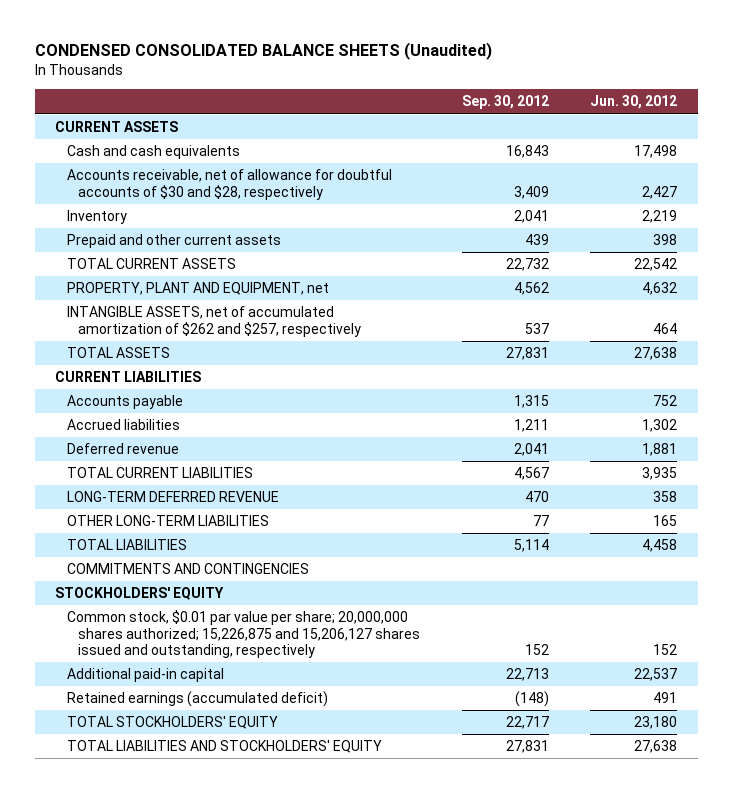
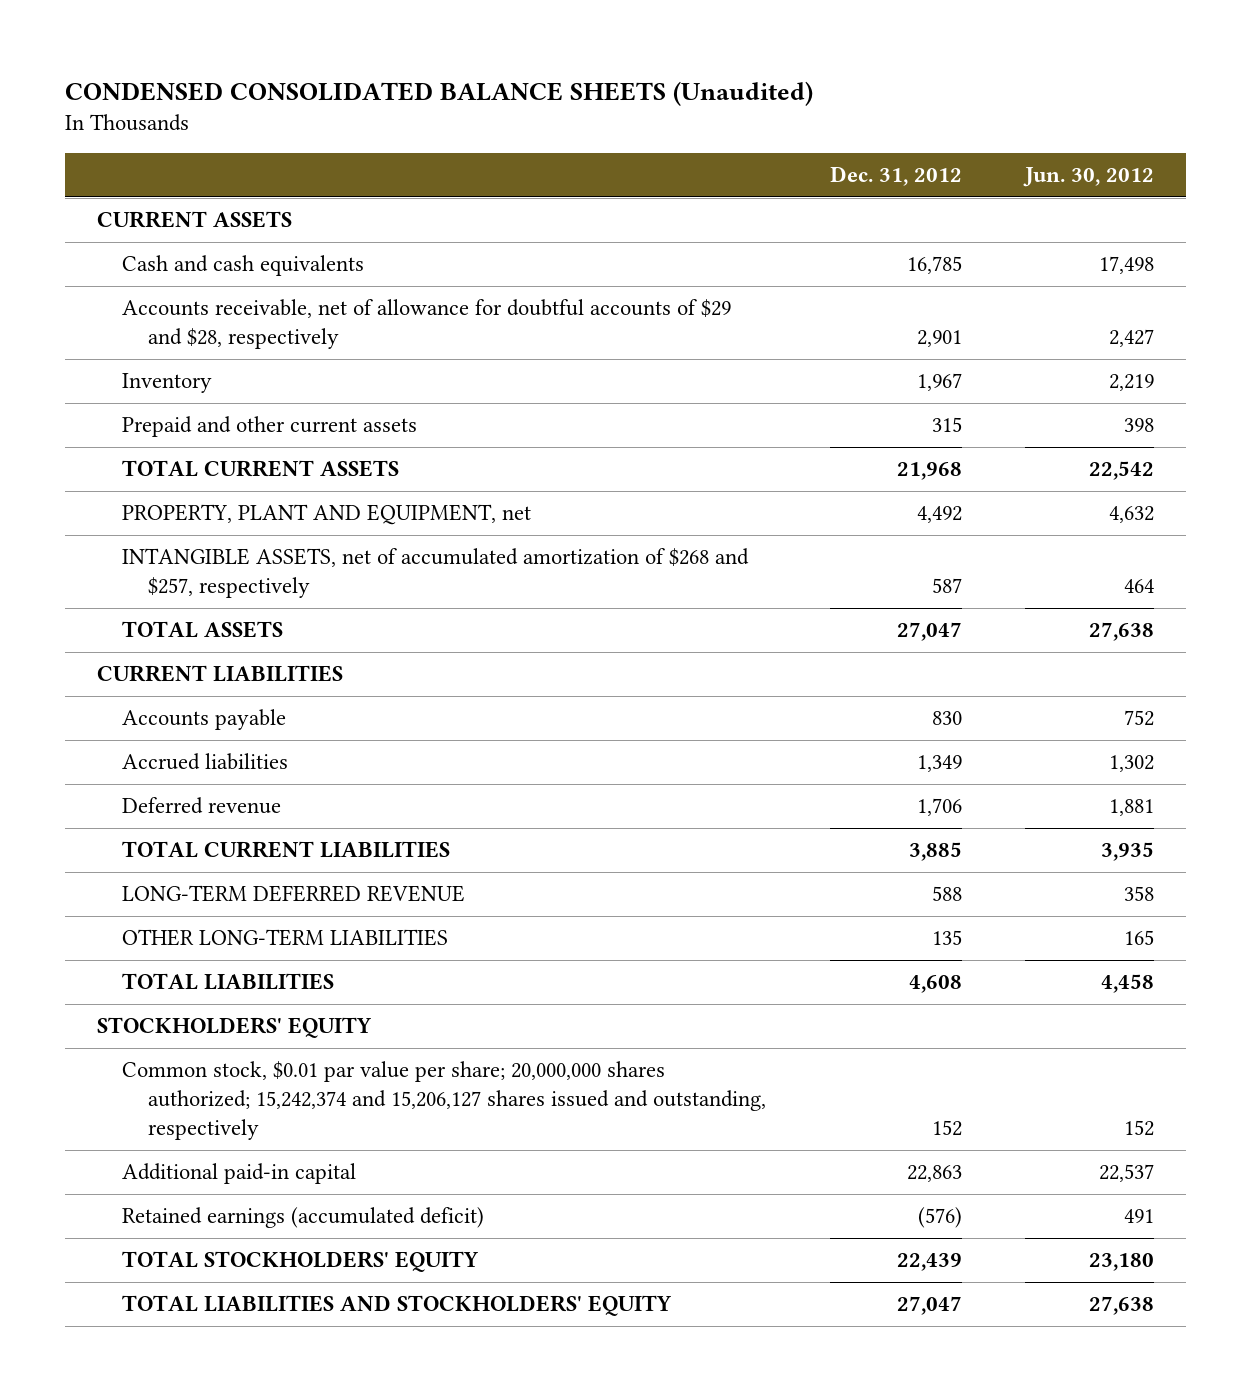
[461,95,549,110] Sep. 30, 2012 -> none
none -> [829,166,962,187] Dec. 31, 2012
[66,169,392,200] Accounts receivable, net of allowance for doubtful accounts of $30 and $28, respectively -> [122,299,732,350] Accounts receivable, net of allowance for doubtful accounts of $29 and $28, respectively
[66,306,362,337] INTANGIBLE ASSETS, net of accumulated amortization of $262 and $257, respectively -> [122,548,750,599] INTANGIBLE ASSETS, net of accumulated amortization of $268 and $257, respectively
[66,563,309,575] COMMITMENTS AND CONTINGENCIES -> none
[66,610,421,659] Common stock, $0.01 par value per share; 20,000,000 shares authorized; 15,226,875 and 15,206,127 shares issued and outstanding, respectively -> [122,1061,767,1141] Common stock, $0.01 par value per share; 20,000,000 shares authorized; 15,242,374 and 15,206,127 shares issued and outstanding, respectively

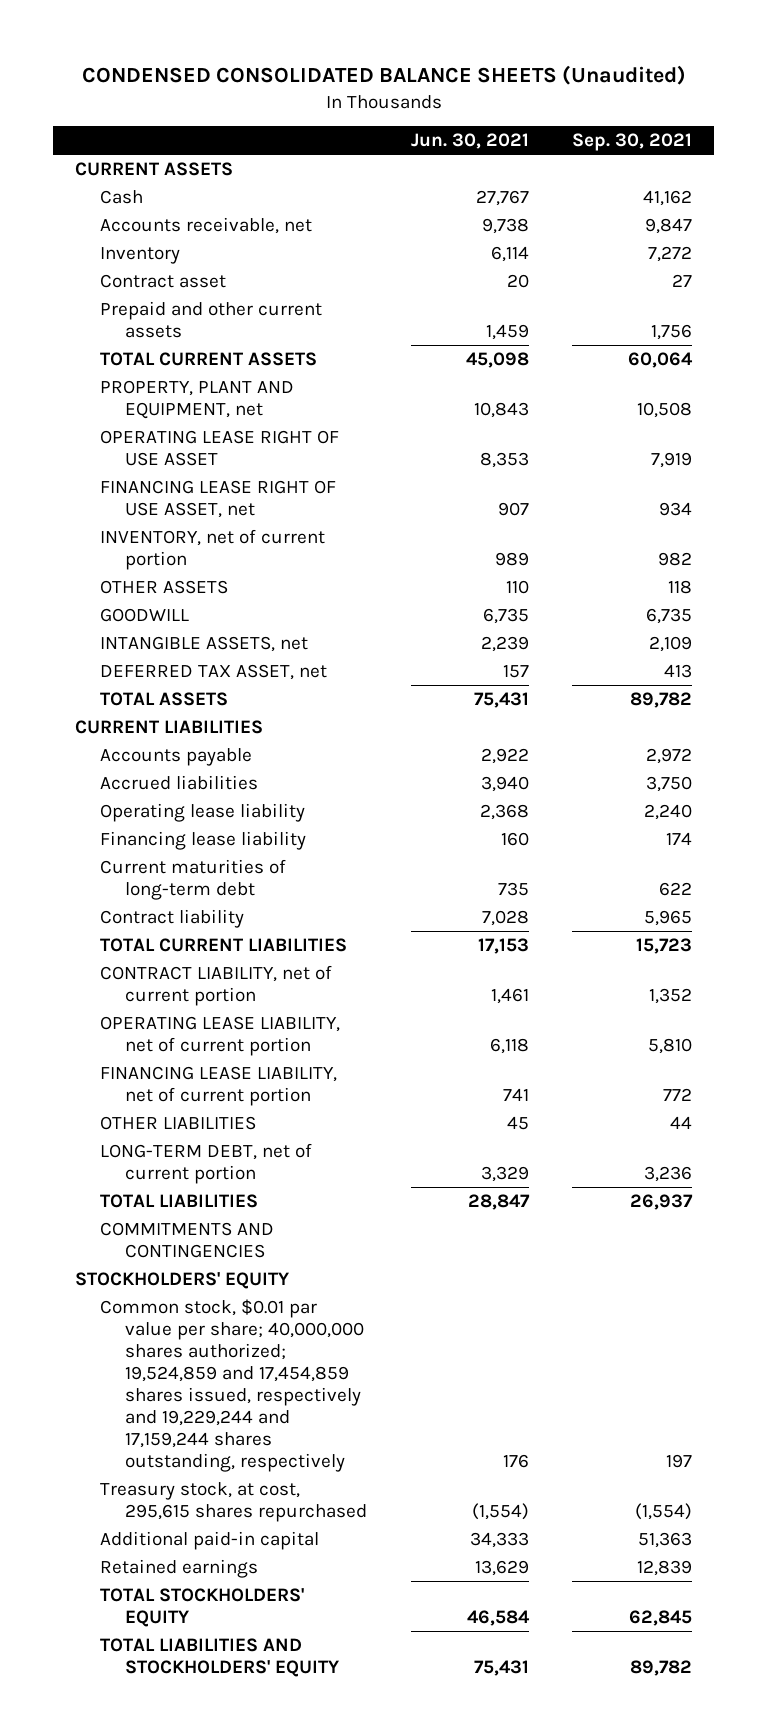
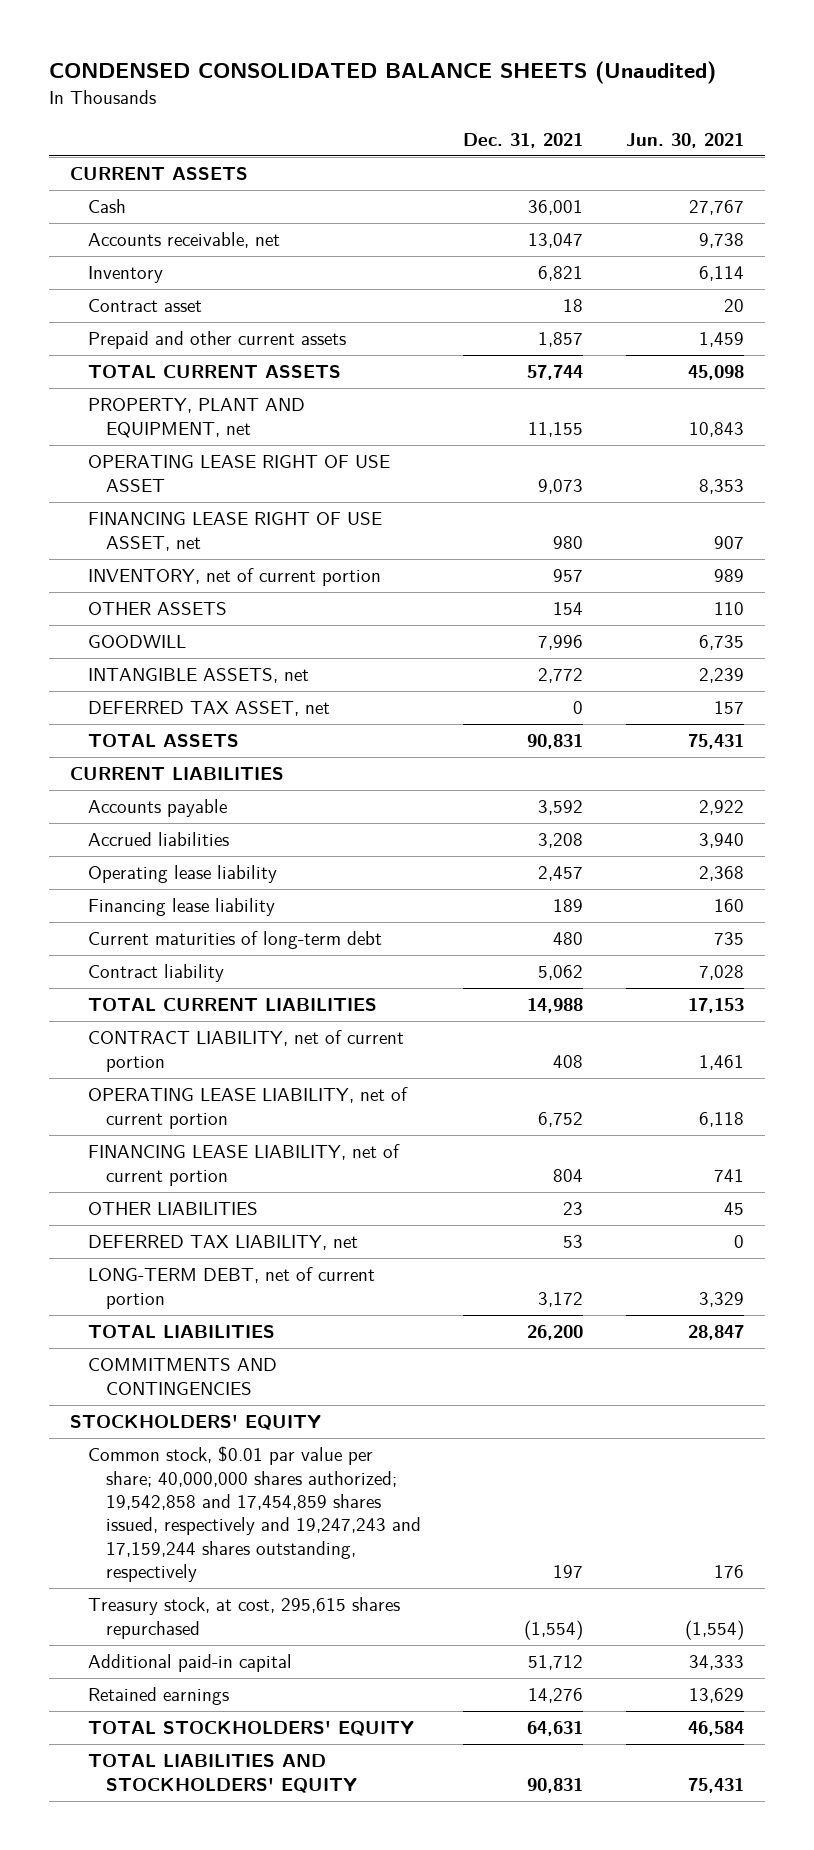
[572,133,693,152] Sep. 30, 2021 -> none
none -> [463,132,584,148] Dec. 31, 2021
none -> [88,1235,359,1251] DEFERRED TAX LIABILITY, net
[100,1298,365,1472] Common stock, $0.01 par value per share; 40,000,000 shares authorized; 19,524,859 and 17,454,859 shares issued, respectively and 19,229,244 and 17,159,244 shares outstanding, respectively -> [88,1446,422,1583] Common stock, $0.01 par value per share; 40,000,000 shares authorized; 19,542,858 and 17,454,859 shares issued, respectively and 19,247,243 and 17,159,244 shares outstanding, respectively

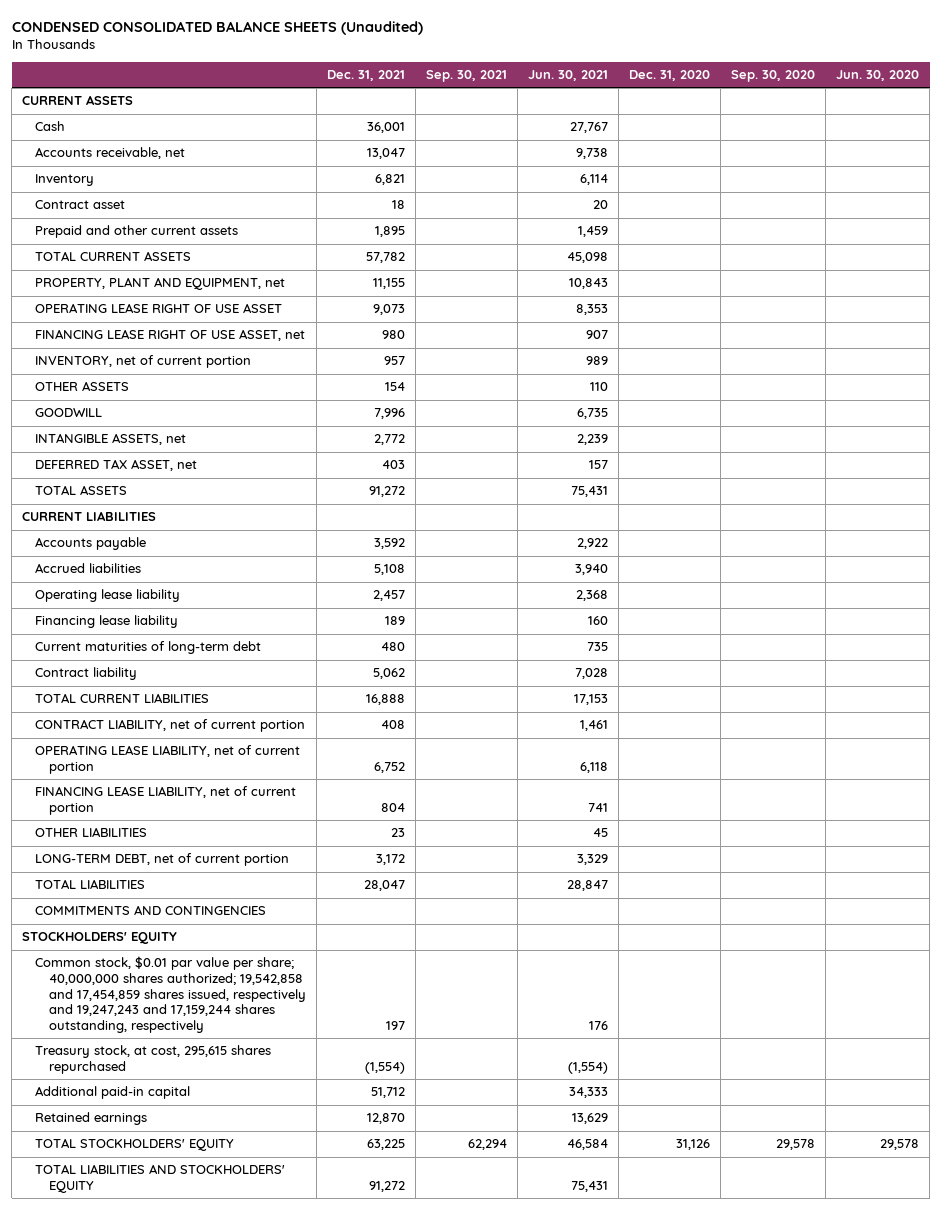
none -> [425,69,507,82] Sep. 30, 2021
none -> [629,69,711,81] Dec. 31, 2020
none -> [731,69,816,82] Sep. 30, 2020
none -> [836,69,920,81] Jun. 30, 2020
[538,332,584,348] 1,857 -> [374,226,405,238] 1,895
[527,365,584,381] 57,744 -> [365,252,405,264] 57,782
[573,701,584,715] 0 -> [381,460,405,470] 403
[527,734,584,750] 90,831 -> [368,486,405,498] 91,272
[538,833,584,849] 3,208 -> [373,564,405,576] 5,108
[527,998,584,1014] 14,988 -> [365,694,405,706] 16,888
[88,1235,359,1251] DEFERRED TAX LIABILITY, net -> none
[527,1325,584,1341] 26,200 -> [363,880,405,892] 28,047
[528,1688,584,1704] 14,276 -> [366,1113,405,1125] 12,870
[527,1721,584,1737] 64,631 -> [366,1139,405,1151] 63,225
[527,1777,584,1793] 90,831 -> [368,1180,405,1192] 91,272

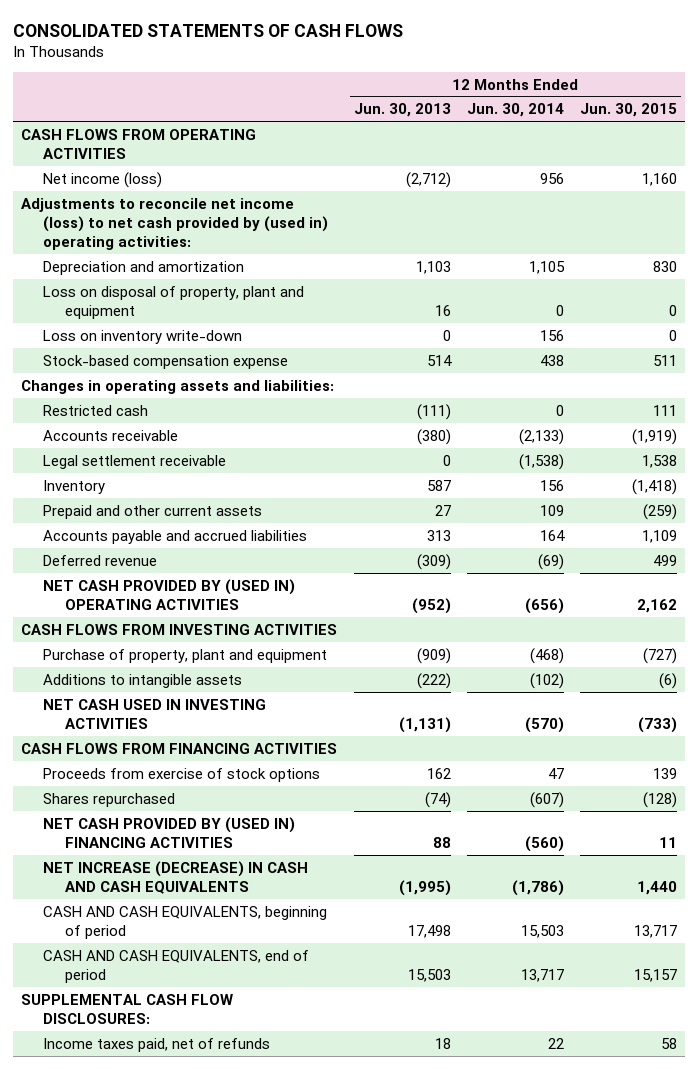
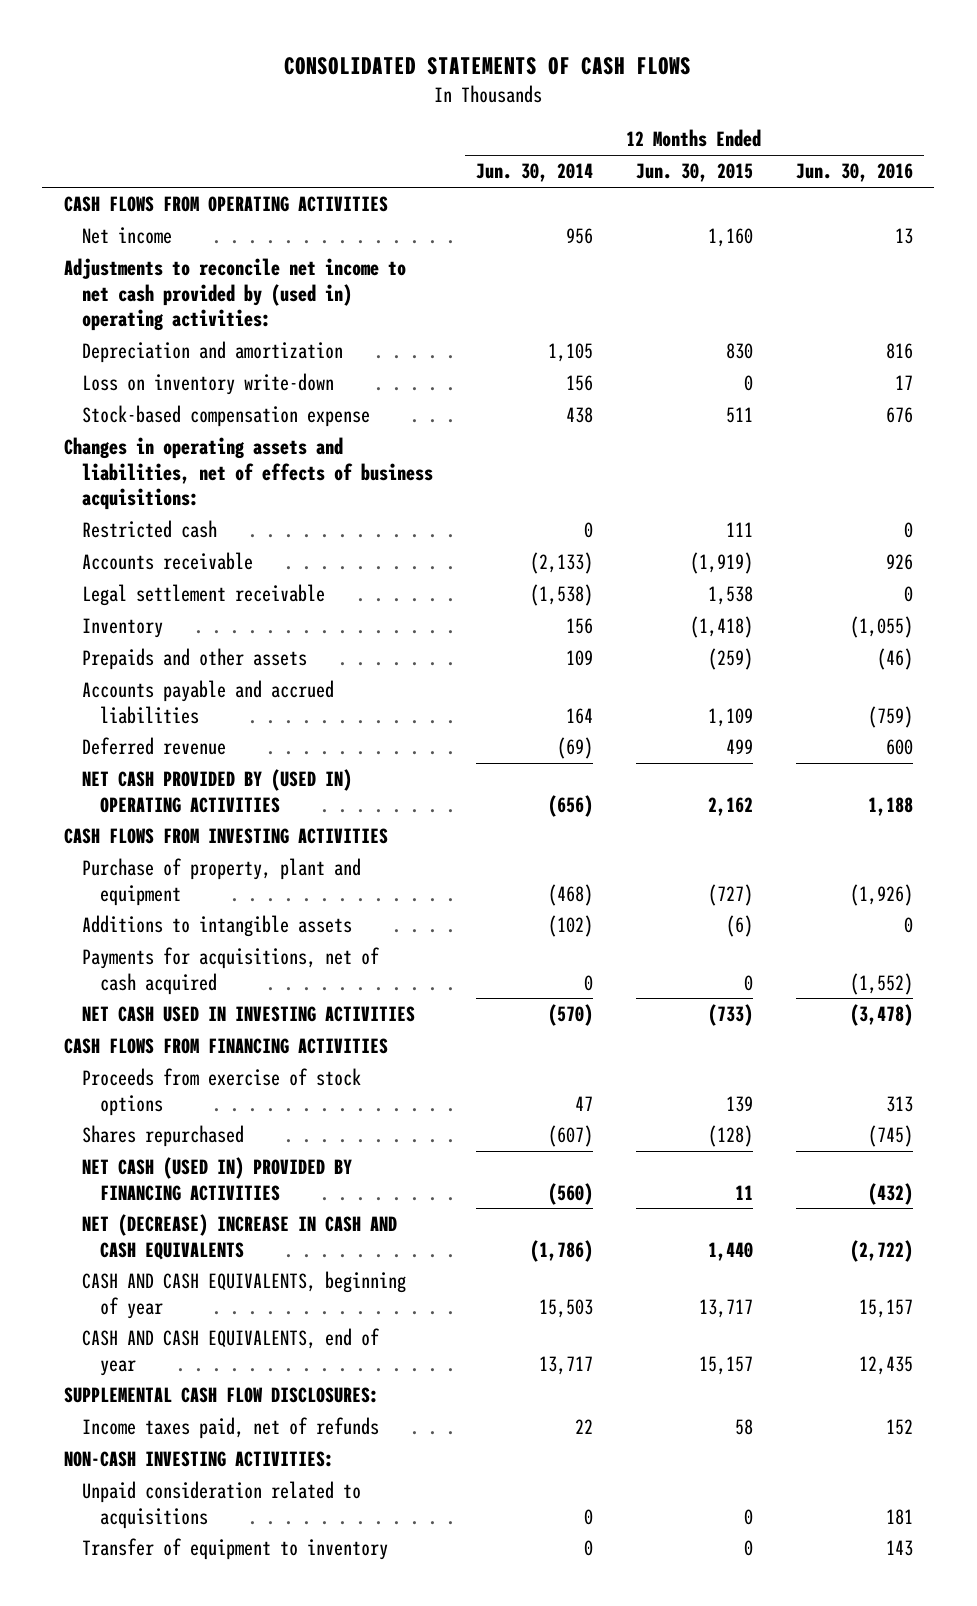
[353,103,451,118] Jun. 30, 2013 -> none
none -> [795,163,913,183] Jun. 30, 2016
[42,171,162,188] Net income (loss) -> [82,227,173,245] Net income
[21,197,328,250] Adjustments to reconcile net income (loss) to net cash provided by (used in) operating activities: -> [63,258,406,331] Adjustments to reconcile net income to net cash provided by (used in) operating activities:
[42,285,304,319] Loss on disposal of property, plant and equipment -> none
[21,379,335,394] Changes in operating assets and liabilities: -> [63,437,434,510] Changes in operating assets and liabilities, net of effects of business acquisitions:
[42,504,262,519] Prepaid and other current assets -> [82,648,308,671] Prepaids and other assets
none -> [82,947,381,995] Payments for acquisitions, net of cash acquired
[42,816,295,848] NET CASH PROVIDED BY (USED IN) FINANCING ACTIVITIES -> [82,1157,353,1201] NET CASH (USED IN) PROVIDED BY FINANCING ACTIVITIES
[42,860,308,894] NET INCREASE (DECREASE) IN CASH AND CASH EQUIVALENTS -> [82,1214,398,1260] NET (DECREASE) INCREASE IN CASH AND CASH EQUIVALENTS
[42,905,327,939] CASH AND CASH EQUIVALENTS, beginning of period -> [82,1271,407,1319] CASH AND CASH EQUIVALENTS, beginning of year
[42,949,309,983] CASH AND CASH EQUIVALENTS, end of period -> [82,1328,381,1376] CASH AND CASH EQUIVALENTS, end of year
none -> [63,1451,334,1468] NON-CASH INVESTING ACTIVITIES:
none -> [82,1481,362,1529] Unpaid consideration related to acquisitions
none -> [82,1538,389,1561] Transfer of equipment to inventory

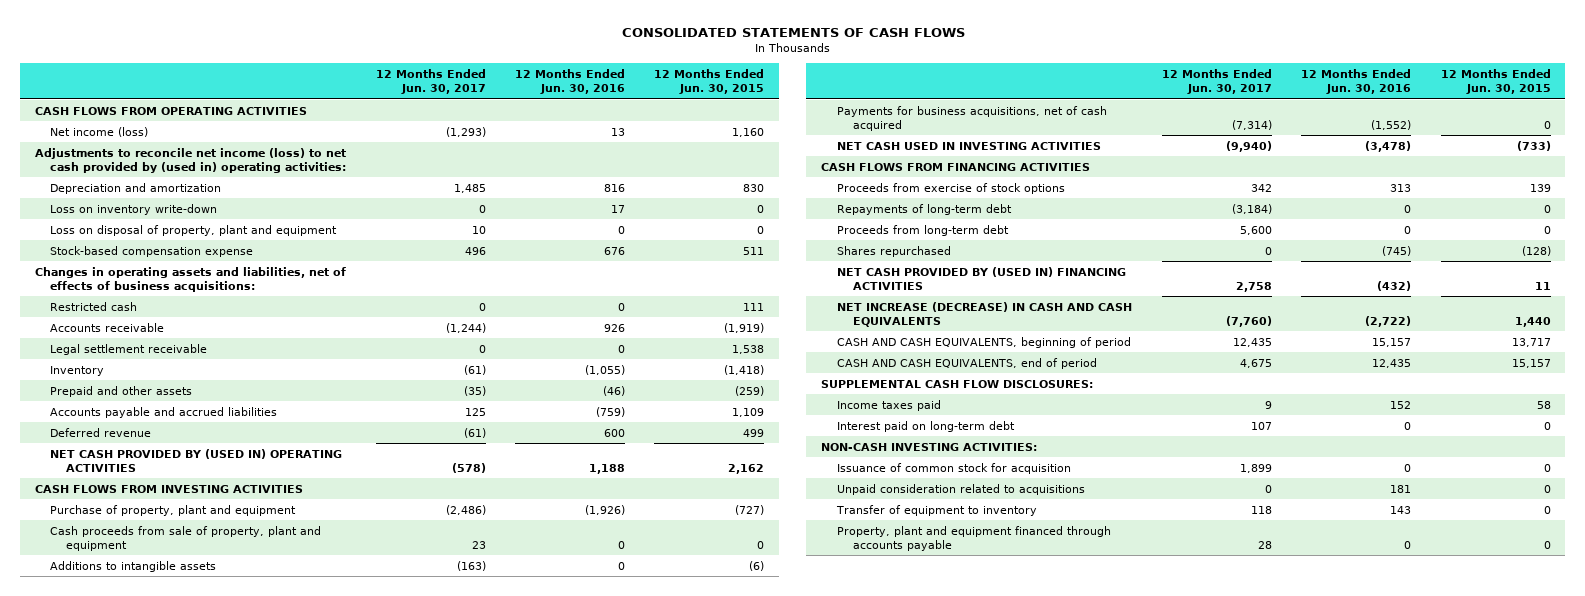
[476,163,594,183] Jun. 30, 2014 -> none
none -> [375,69,486,95] 12 Months Ended Jun. 30, 2017
[82,227,173,245] Net income -> [50,126,149,137] Net income (loss)
[63,258,406,331] Adjustments to reconcile net income to net cash provided by (used in) operating activities: -> [34,147,347,173] Adjustments to reconcile net income (loss) to net cash provided by (used in) operating activities:
none -> [50,224,338,236] Loss on disposal of property, plant and equipment
[82,648,308,671] Prepaids and other assets -> [50,385,193,397] Prepaid and other assets
none -> [50,525,322,551] Cash proceeds from sale of property, plant and equipment
[82,947,381,995] Payments for acquisitions, net of cash acquired -> [836,105,1107,131] Payments for business acquisitions, net of cash acquired
none -> [836,203,1012,215] Repayments of long-term debt
none -> [836,224,1009,236] Proceeds from long-term debt
[82,1157,353,1201] NET CASH (USED IN) PROVIDED BY FINANCING ACTIVITIES -> [836,266,1126,290] NET CASH PROVIDED BY (USED IN) FINANCING ACTIVITIES
[82,1214,398,1260] NET (DECREASE) INCREASE IN CASH AND CASH EQUIVALENTS -> [836,301,1132,327] NET INCREASE (DECREASE) IN CASH AND CASH EQUIVALENTS
[82,1271,407,1319] CASH AND CASH EQUIVALENTS, beginning of year -> [836,336,1131,348] CASH AND CASH EQUIVALENTS, beginning of period
[82,1328,381,1376] CASH AND CASH EQUIVALENTS, end of year -> [836,357,1097,369] CASH AND CASH EQUIVALENTS, end of period
[82,1417,380,1440] Income taxes paid, net of refunds -> [836,399,941,411] Income taxes paid
none -> [836,420,1015,432] Interest paid on long-term debt
none -> [836,462,1071,474] Issuance of common stock for acquisition
none -> [836,525,1111,551] Property, plant and equipment financed through accounts payable

